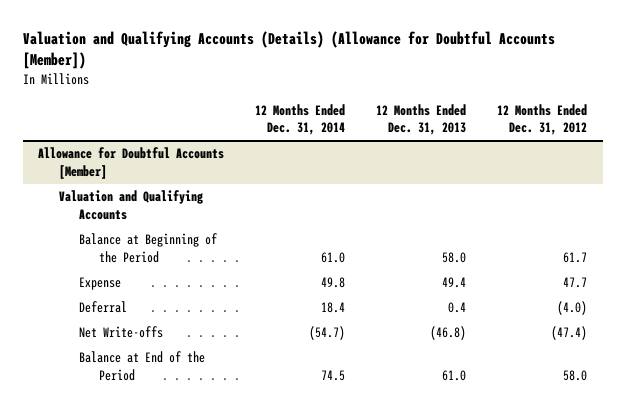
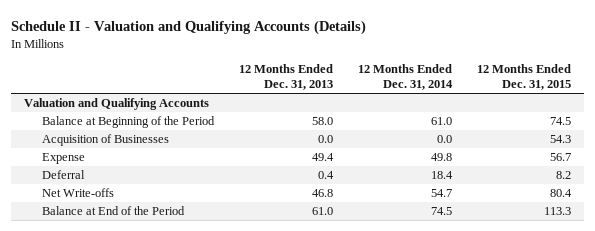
[22,31,555,70] Valuation and Qualifying Accounts (Details) (Allowance for Doubtful Accounts [Member]) -> [11,19,367,35] Schedule II - Valuation and Qualifying Accounts (Details)
[497,103,588,136] 12 Months Ended Dec. 31, 2012 -> none
none -> [477,64,572,91] 12 Months Ended Dec. 31, 2015
[38,147,225,180] Allowance for Doubtful Accounts [Member] -> none
none -> [42,134,170,147] Acquisition of Businesses
[309,326,346,341] (54.7) -> [431,189,453,198] 54.7
[430,326,467,341] (46.8) -> [312,189,334,198] 46.8

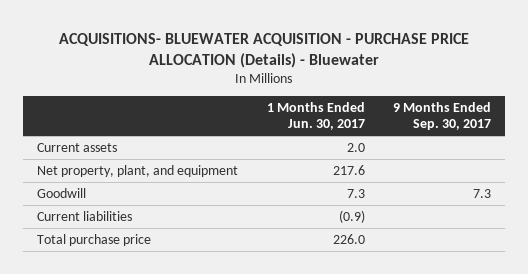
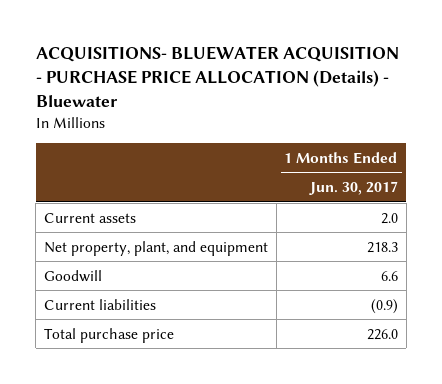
[392,101,491,131] 9 Months Ended Sep. 30, 2017 -> none
[332,164,365,175] 217.6 -> [366,241,398,253] 218.3
[346,188,365,198] 7.3 -> [380,270,398,281] 6.6

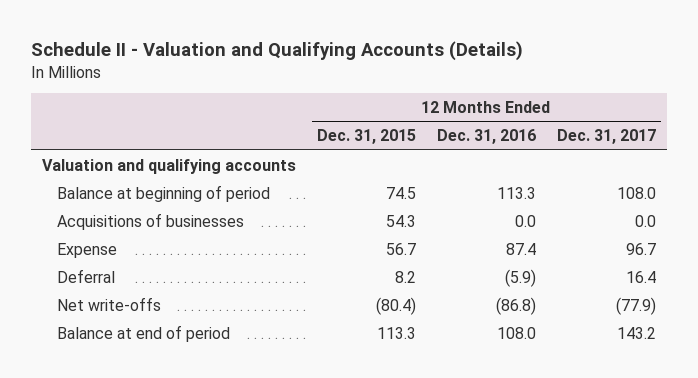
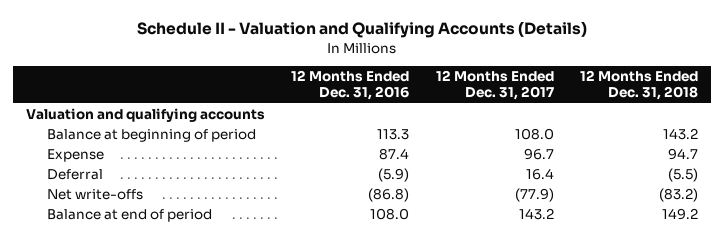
[316,129,416,145] Dec. 31, 2015 -> none
none -> [579,70,698,101] 12 Months Ended Dec. 31, 2018
[57,212,245,230] Acquisitions of businesses -> none

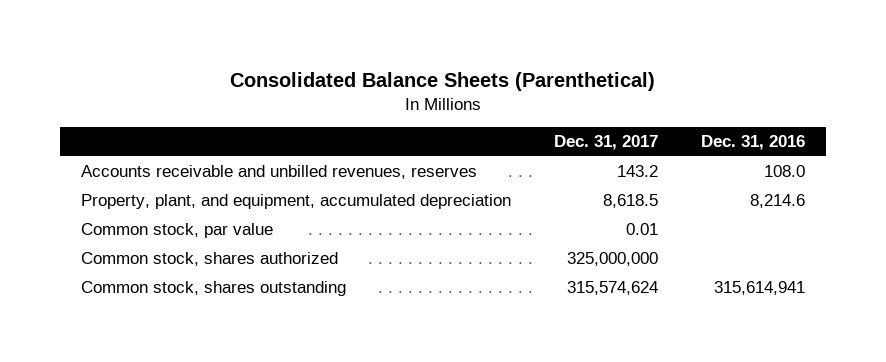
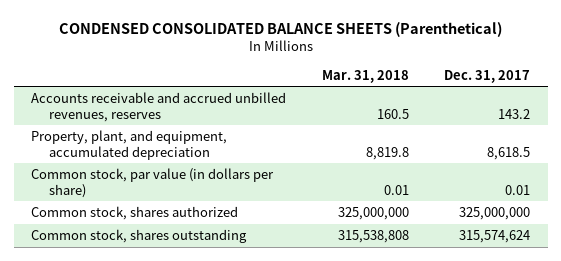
[230,71,656,91] Consolidated Balance Sheets (Parenthetical) -> [58,21,502,37] CONDENSED CONSOLIDATED BALANCE SHEETS (Parenthetical)
[700,135,805,151] Dec. 31, 2016 -> none
none -> [321,69,409,83] Mar. 31, 2018
[81,165,478,180] Accounts receivable and unbilled revenues, reserves -> [31,91,287,122] Accounts receivable and accrued unbilled revenues, reserves
[81,223,274,239] Common stock, par value -> [31,167,275,198] Common stock, par value (in dollars per share)

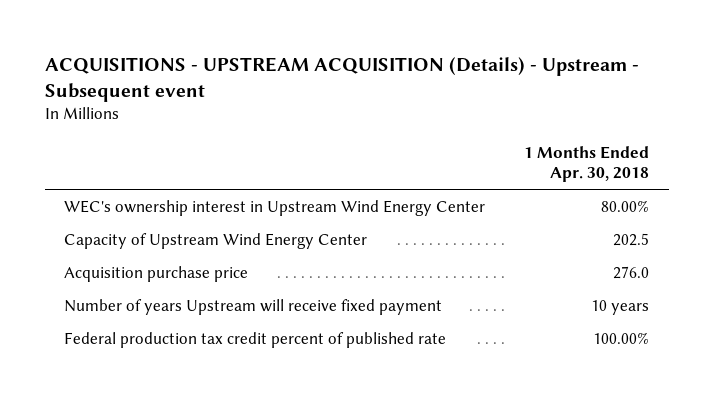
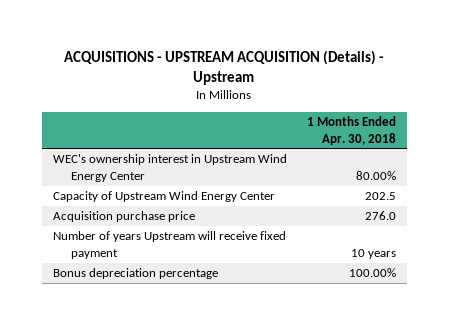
[44,56,639,102] ACQUISITIONS - UPSTREAM ACQUISITION (Details) - Upstream - Subsequent event -> [64,49,385,85] ACQUISITIONS - UPSTREAM ACQUISITION (Details) - Upstream
[64,331,447,348] Federal production tax credit percent of published rate -> none
none -> [52,268,218,280] Bonus depreciation percentage

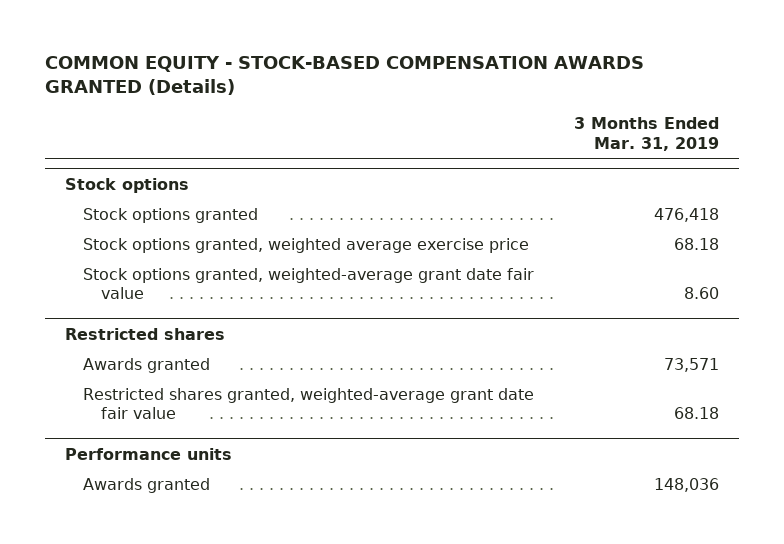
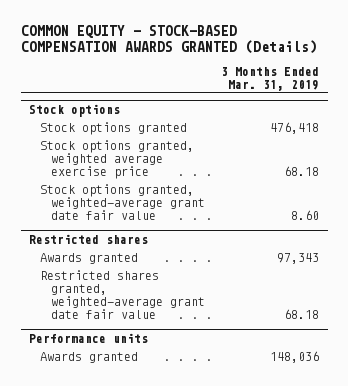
[664,357,720,372] 73,571 -> [277,252,320,264] 97,343

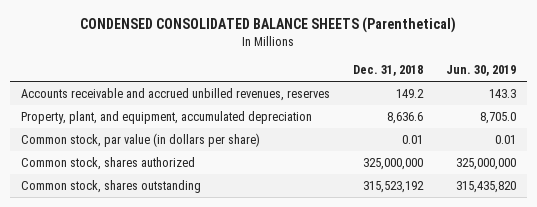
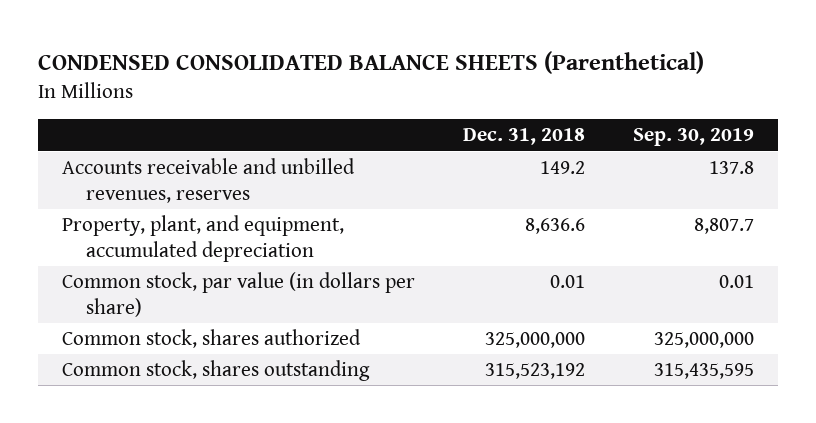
[445,64,516,76] Jun. 30, 2019 -> none
none -> [633,128,755,147] Sep. 30, 2019
[21,87,331,101] Accounts receivable and accrued unbilled revenues, reserves -> [61,158,355,203] Accounts receivable and unbilled revenues, reserves

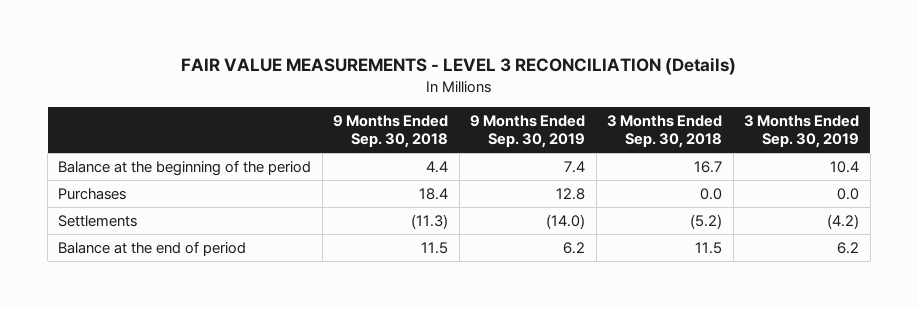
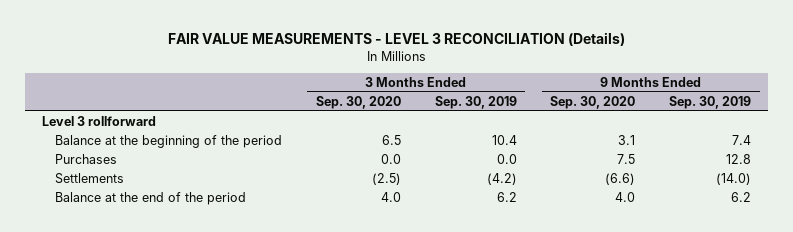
[333,114,449,149] 9 Months Ended Sep. 30, 2018 -> none
[607,114,723,149] 3 Months Ended Sep. 30, 2018 -> none
none -> [315,95,401,109] Sep. 30, 2020
none -> [550,95,636,109] Sep. 30, 2020
none -> [41,115,156,126] Level 3 rollforward
[58,240,247,256] Balance at the end of period -> [54,191,246,205] Balance at the end of the period

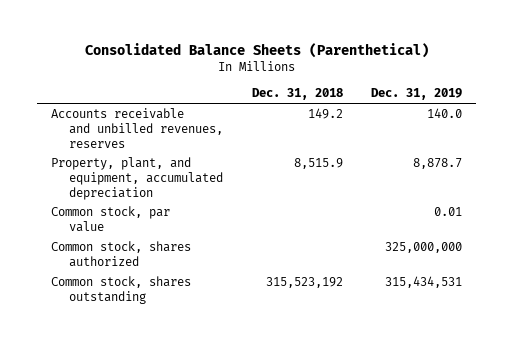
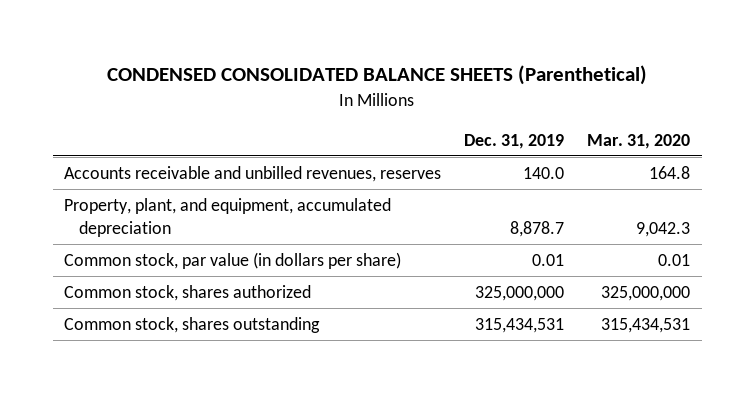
[84,43,429,59] Consolidated Balance Sheets (Parenthetical) -> [107,65,648,86] CONDENSED CONSOLIDATED BALANCE SHEETS (Parenthetical)
[251,88,343,101] Dec. 31, 2018 -> none
none -> [587,133,691,149] Mar. 31, 2020
[51,206,171,232] Common stock, par value -> [64,251,402,269] Common stock, par value (in dollars per share)

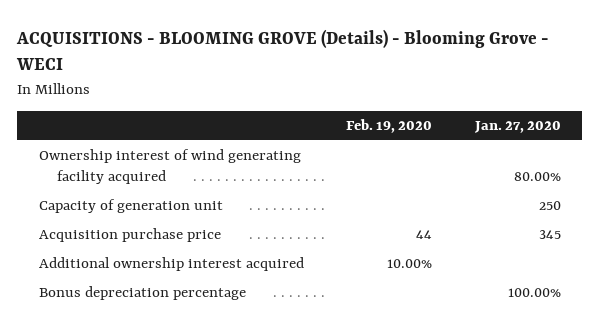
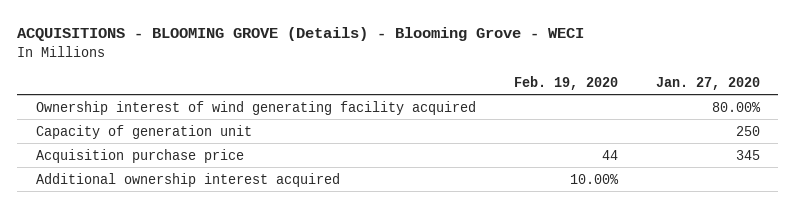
[38,286,246,301] Bonus depreciation percentage -> none

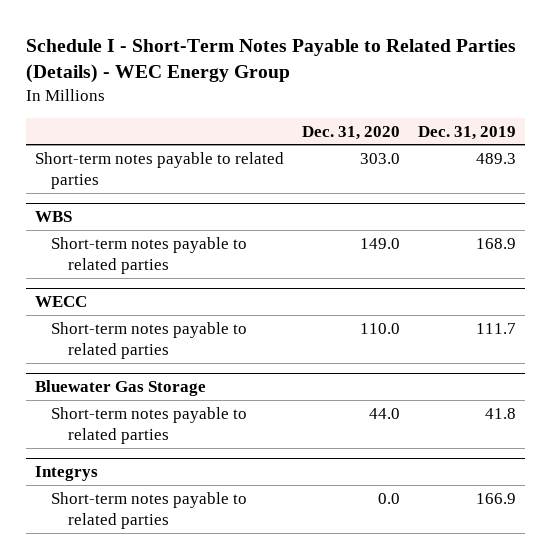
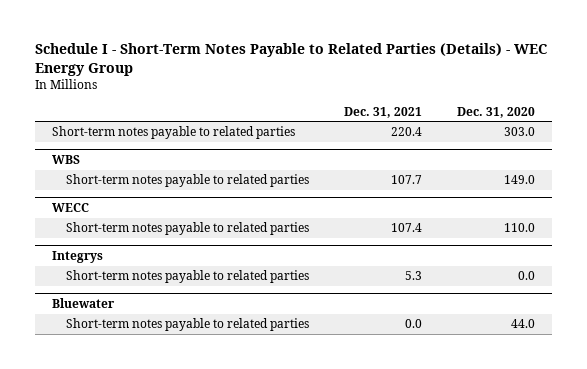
[418,125,517,140] Dec. 31, 2019 -> none
none -> [344,106,423,118] Dec. 31, 2021
[35,380,207,397] Bluewater Gas Storage -> none
[51,406,248,444] Short-term notes payable to related parties -> none
none -> [52,298,116,309] Bluewater
none -> [66,318,310,332] Short-term notes payable to related parties

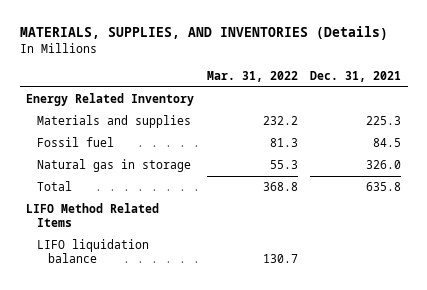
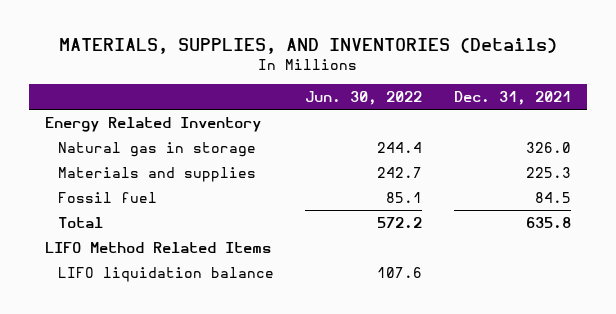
[206,70,298,82] Mar. 31, 2022 -> none
none -> [305,91,423,106] Jun. 30, 2022
[36,159,191,173] Natural gas in storage -> [57,141,256,157] Natural gas in storage

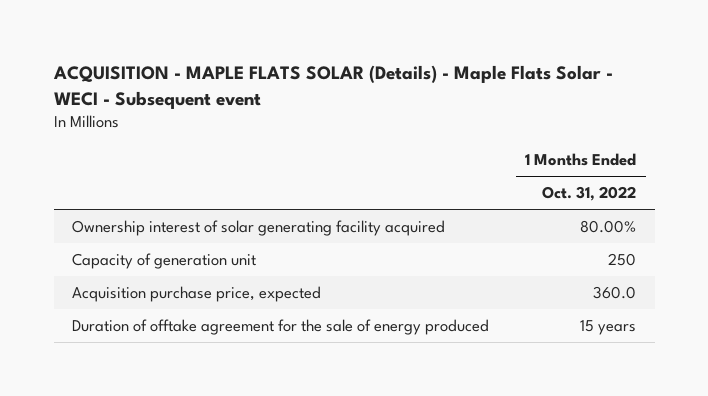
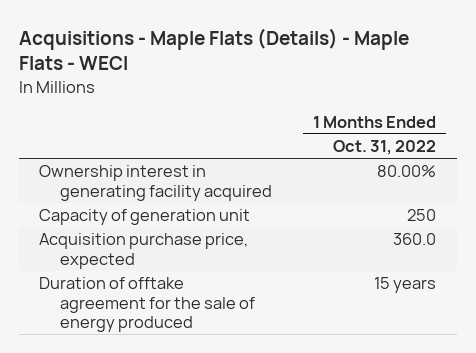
[52,65,613,109] ACQUISITION - MAPLE FLATS SOLAR (Details) - Maple Flats Solar - WECI - Subsequent event -> [19,27,410,71] Acquisitions - Maple Flats (Details) - Maple Flats - WECI
[71,219,445,236] Ownership interest of solar generating facility acquired -> [39,165,273,201] Ownership interest in generating facility acquired

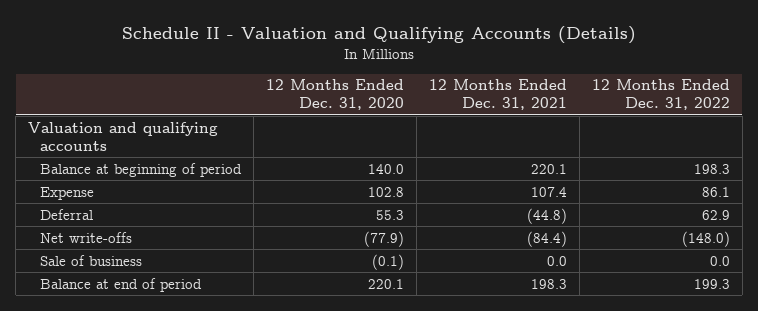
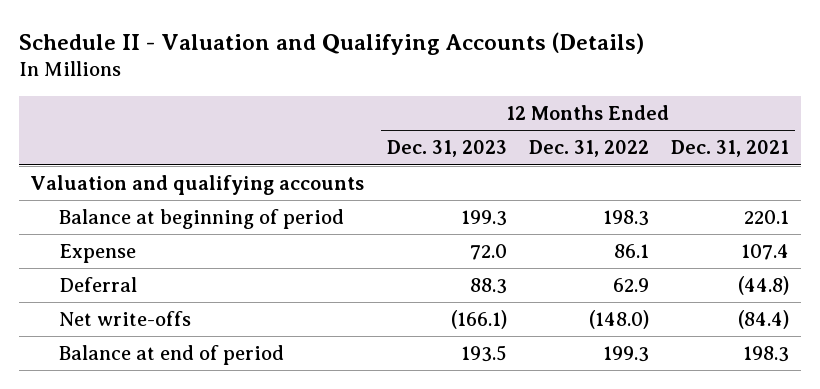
[266,79,405,111] 12 Months Ended Dec. 31, 2020 -> none
none -> [386,140,507,158] Dec. 31, 2023
[40,254,143,266] Sale of business -> none

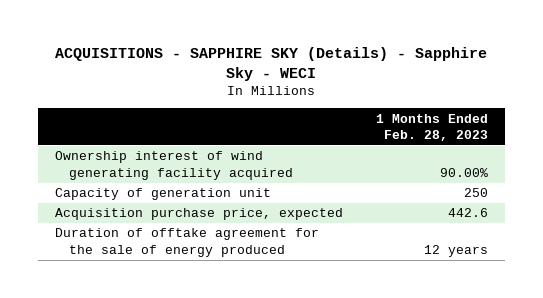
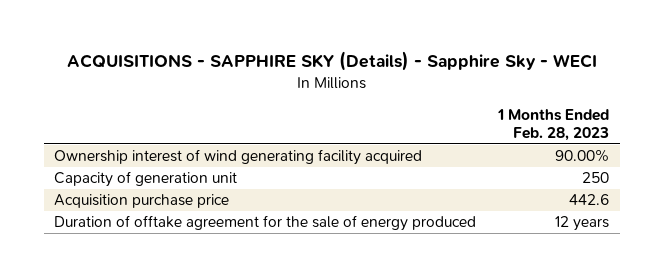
[54,208,343,221] Acquisition purchase price, expected -> [54,194,230,209] Acquisition purchase price

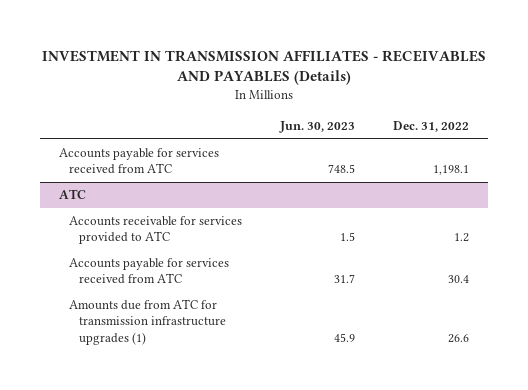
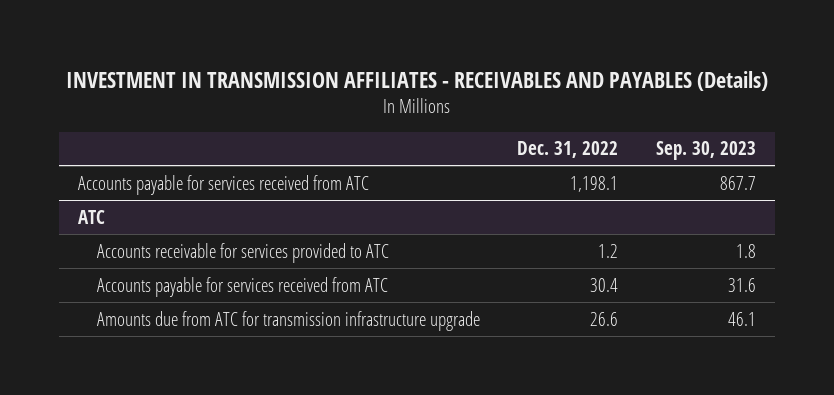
[279,120,356,133] Jun. 30, 2023 -> none
none -> [655,141,756,161] Sep. 30, 2023
[69,299,227,345] Amounts due from ATC for transmission infrastructure upgrades (1) -> [96,310,480,331] Amounts due from ATC for transmission infrastructure upgrade

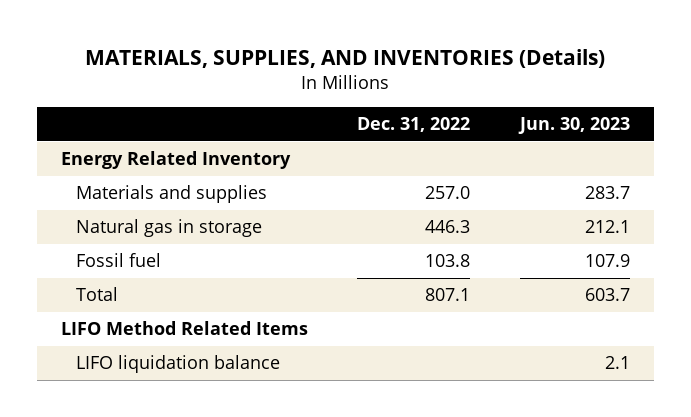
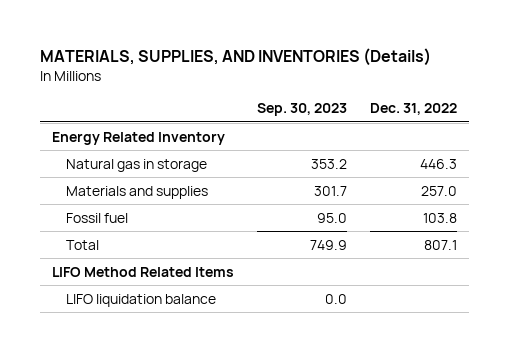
[517,117,630,135] Jun. 30, 2023 -> none
none -> [257,103,348,117] Sep. 30, 2023
[76,185,268,204] Materials and supplies -> [66,185,209,199] Materials and supplies

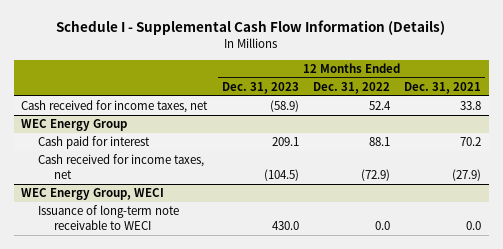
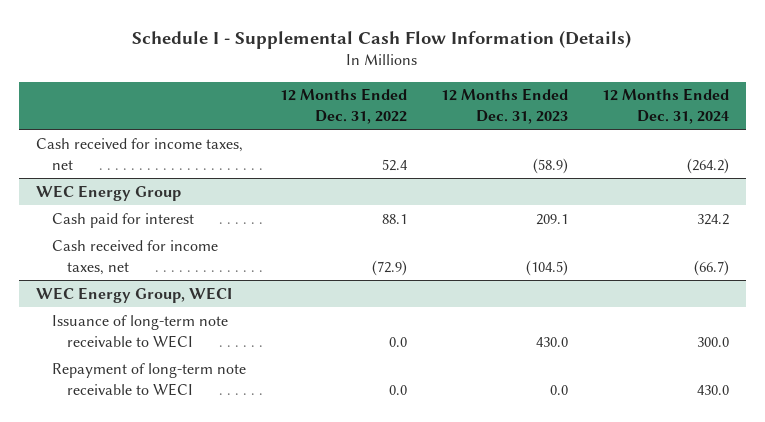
[404,82,482,95] Dec. 31, 2021 -> none
none -> [601,88,729,125] 12 Months Ended Dec. 31, 2024
none -> [51,362,246,396] Repayment of long-term note receivable to WECI

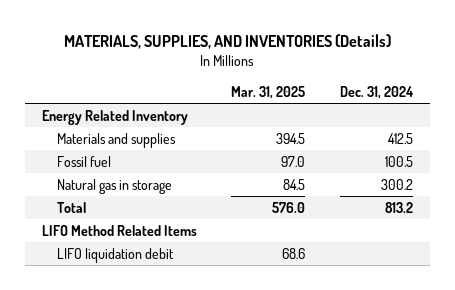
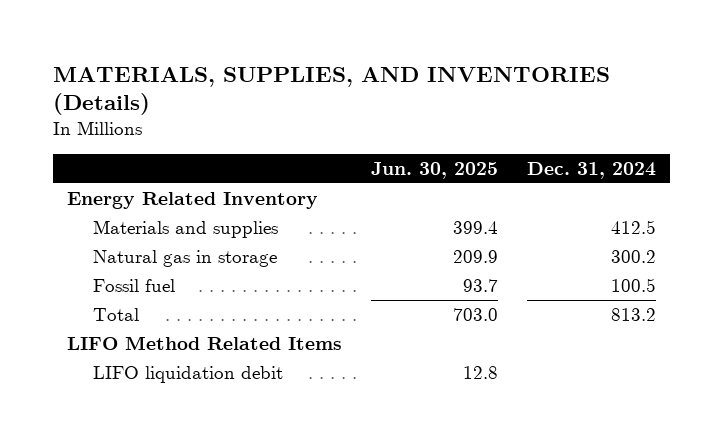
[231,85,306,99] Mar. 31, 2025 -> none
none -> [371,161,499,179] Jun. 30, 2025
[56,155,111,167] Fossil fuel -> [93,278,176,292] Fossil fuel

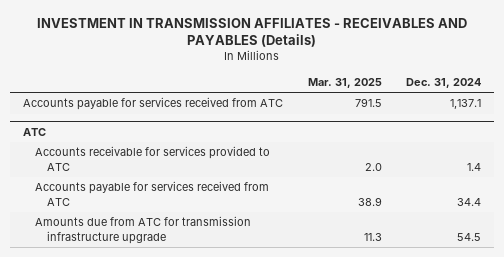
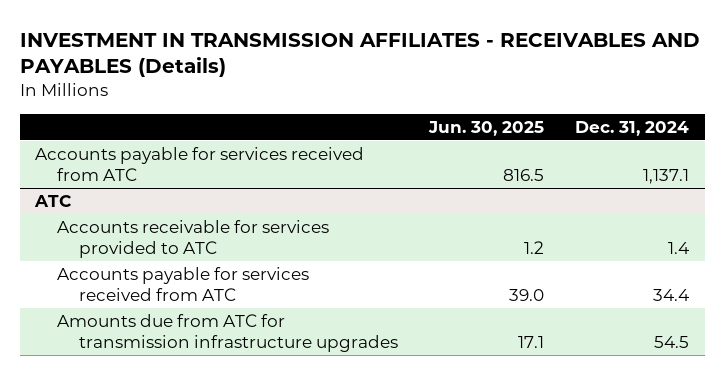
[307,78,382,89] Mar. 31, 2025 -> none
none -> [428,120,545,136] Jun. 30, 2025
[34,216,251,244] Amounts due from ATC for transmission infrastructure upgrade -> [57,314,398,352] Amounts due from ATC for transmission infrastructure upgrades

